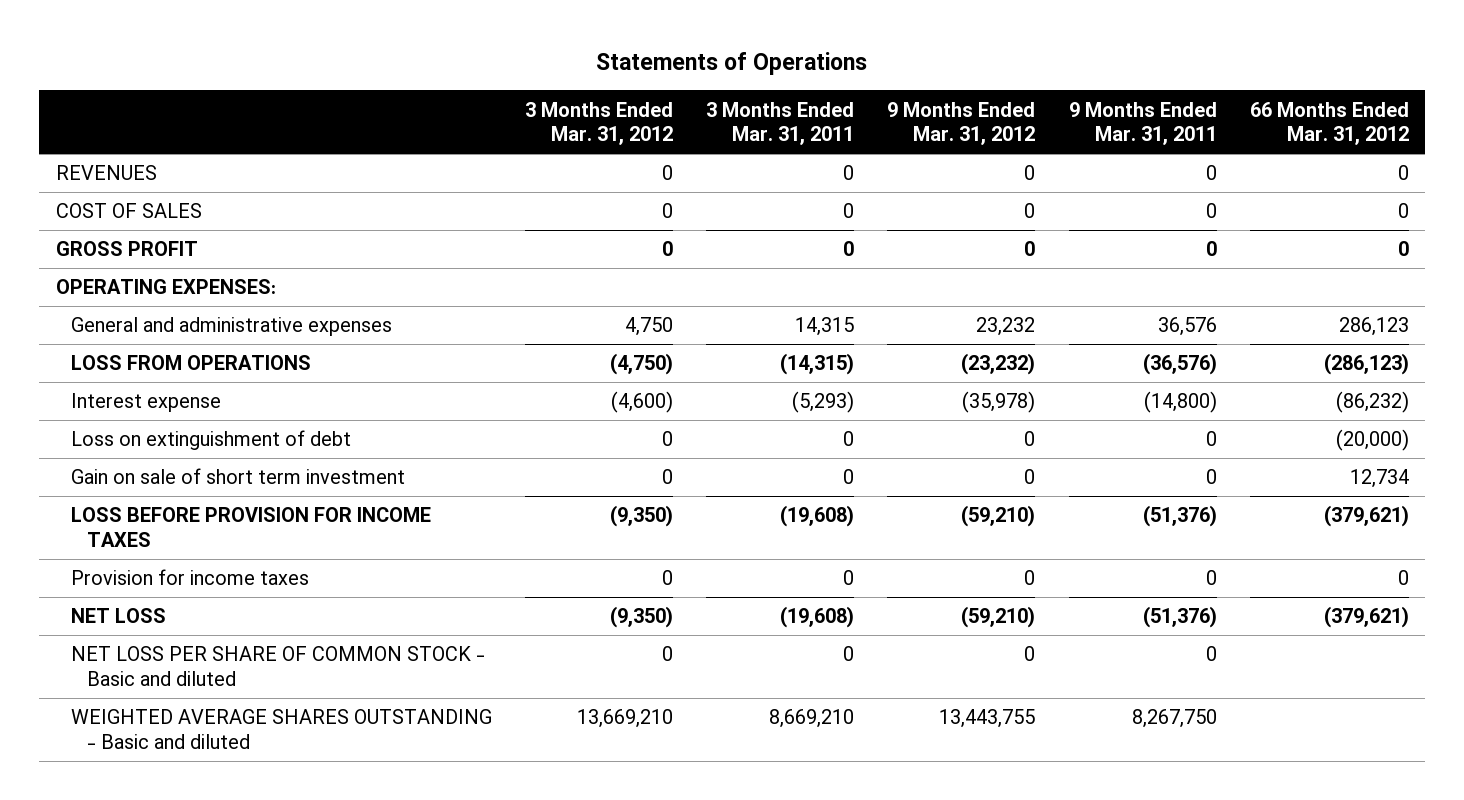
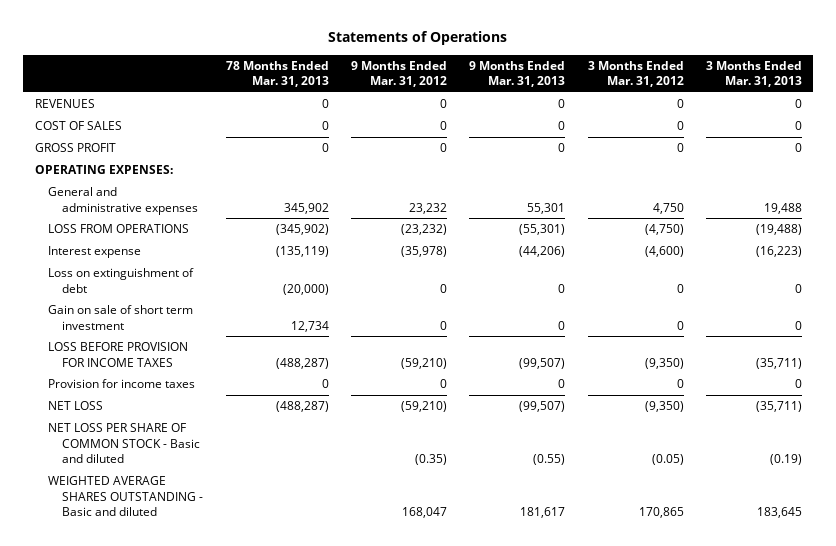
[706,101,855,146] 3 Months Ended Mar. 31, 2011 -> none
[1068,101,1217,146] 9 Months Ended Mar. 31, 2011 -> none
[1249,101,1409,146] 66 Months Ended Mar. 31, 2012 -> none
none -> [225,60,329,88] 78 Months Ended Mar. 31, 2013
none -> [469,60,566,88] 9 Months Ended Mar. 31, 2013
none -> [705,60,802,88] 3 Months Ended Mar. 31, 2013
[662,646,674,662] 0 -> [651,454,684,466] (0.05)
[1024,646,1036,662] 0 -> [414,454,447,466] (0.35)
[577,709,674,729] 13,669,210 -> [638,507,684,519] 170,865
[939,709,1036,729] 13,443,755 -> [401,507,447,519] 168,047

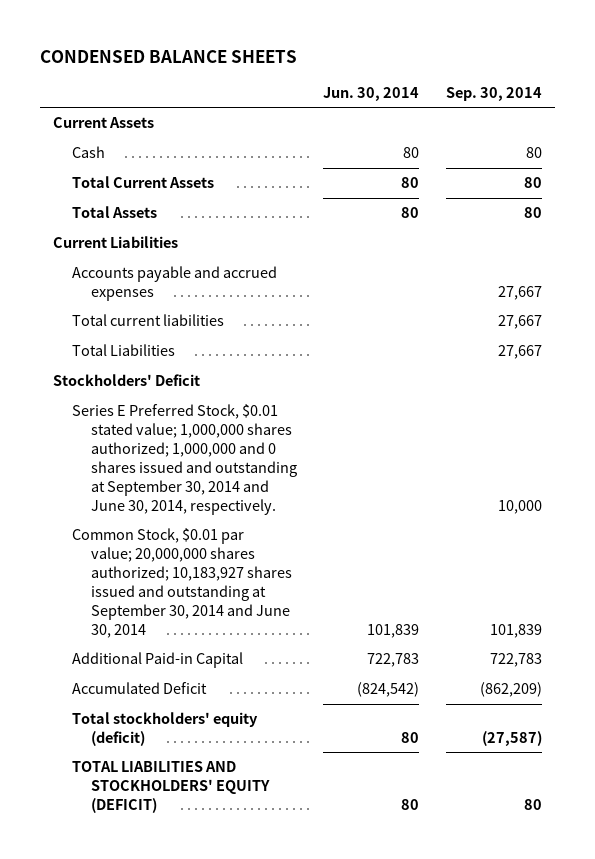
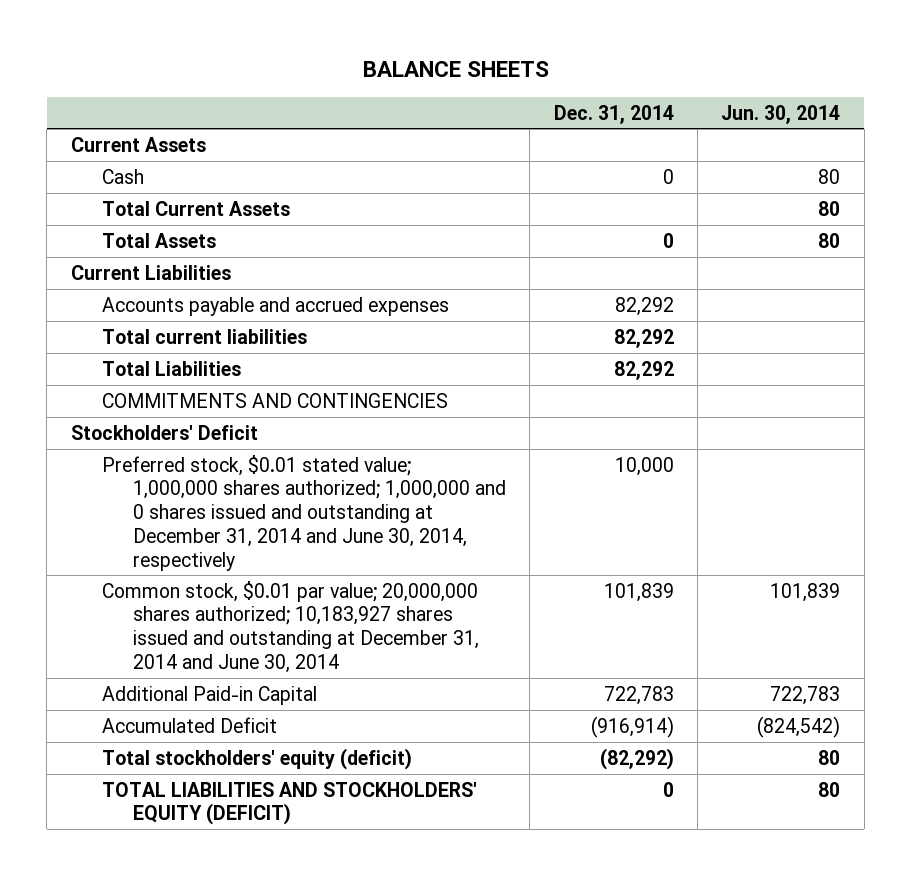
[40,49,298,63] CONDENSED BALANCE SHEETS -> [362,61,549,78] BALANCE SHEETS
[445,86,542,101] Sep. 30, 2014 -> none
none -> [553,104,674,124] Dec. 31, 2014
none -> [101,392,448,408] COMMITMENTS AND CONTINGENCIES
[72,404,297,515] Series E Preferred Stock, $0.01 stated value; 1,000,000 shares authorized; 1,000,000 and 0 shares issued and outstanding at September 30, 2014 and June 30, 2014, respectively. -> [101,454,506,571] Preferred stock, $0.01 stated value; 1,000,000 shares authorized; 1,000,000 and 0 shares issued and outstanding at December 31, 2014 and June 30, 2014, respectively
[72,528,292,638] Common Stock, $0.01 par value; 20,000,000 shares authorized; 10,183,927 shares issued and outstanding at September 30, 2014 and June 30, 2014 -> [101,580,479,673] Common stock, $0.01 par value; 20,000,000 shares authorized; 10,183,927 shares issued and outstanding at December 31, 2014 and June 30, 2014

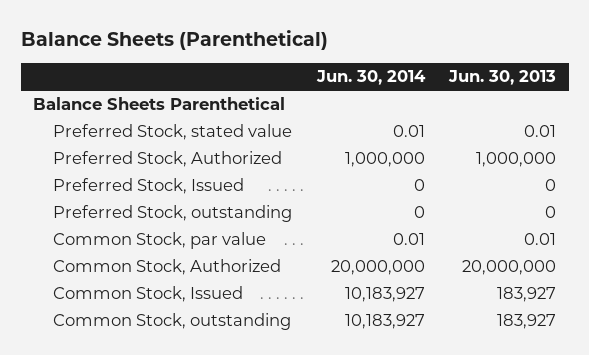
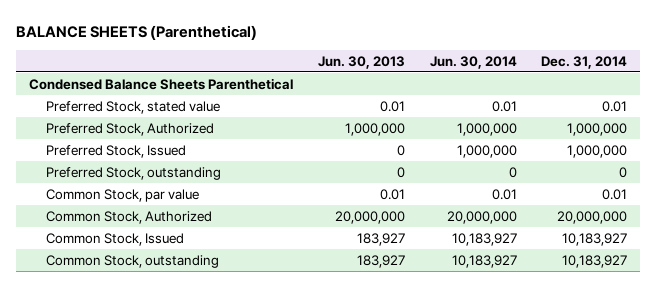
[20,30,328,51] Balance Sheets (Parenthetical) -> [16,24,258,40] BALANCE SHEETS (Parenthetical)
none -> [541,55,628,69] Dec. 31, 2014
[33,97,286,111] Balance Sheets Parenthetical -> [28,77,293,90] Condensed Balance Sheets Parenthetical
[413,179,425,192] 0 -> [456,144,517,158] 1,000,000

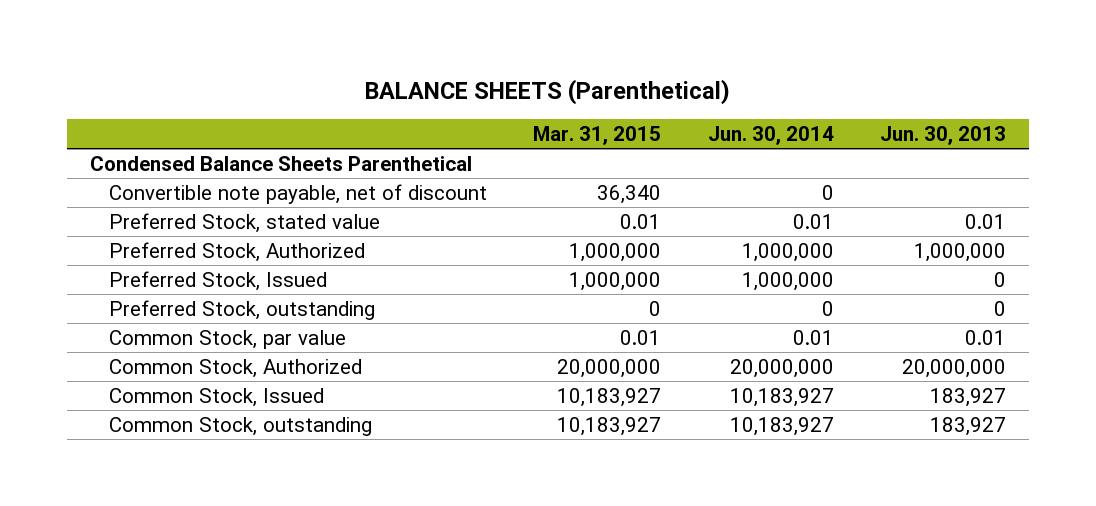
[541,55,628,69] Dec. 31, 2014 -> none
none -> [533,126,662,146] Mar. 31, 2015
none -> [109,183,488,204] Convertible note payable, net of discount

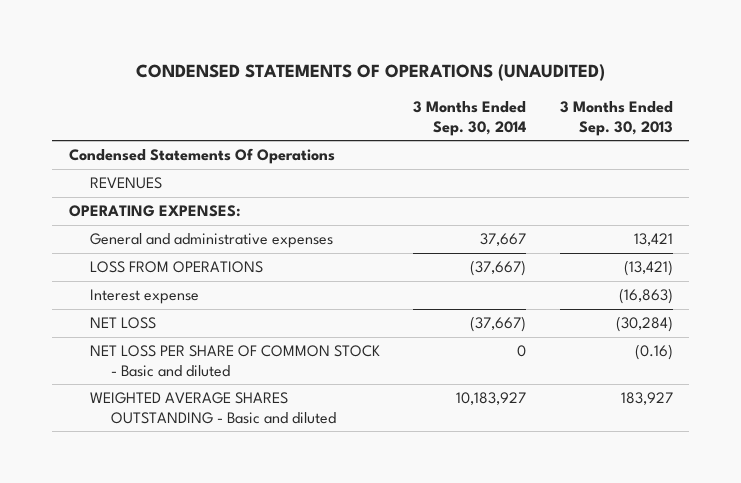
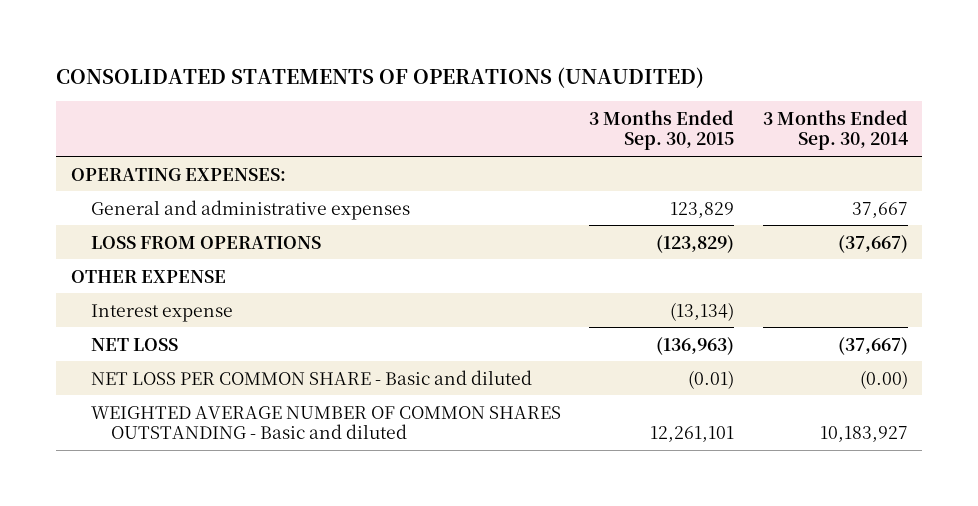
[135,63,605,81] CONDENSED STATEMENTS OF OPERATIONS (UNAUDITED) -> [56,66,705,88] CONSOLIDATED STATEMENTS OF OPERATIONS (UNAUDITED)
[559,101,673,136] 3 Months Ended Sep. 30, 2013 -> none
none -> [589,109,735,151] 3 Months Ended Sep. 30, 2015
[68,148,335,165] Condensed Statements Of Operations -> none
[89,177,162,190] REVENUES -> none
none -> [70,269,226,283] OTHER EXPENSE
[89,345,380,377] NET LOSS PER SHARE OF COMMON STOCK - Basic and diluted -> [90,369,532,385] NET LOSS PER COMMON SHARE - Basic and diluted
[517,345,527,358] 0 -> [859,369,908,389] (0.00)
[89,392,336,424] WEIGHTED AVERAGE SHARES OUTSTANDING - Basic and diluted -> [90,405,561,440] WEIGHTED AVERAGE NUMBER OF COMMON SHARES OUTSTANDING - Basic and diluted

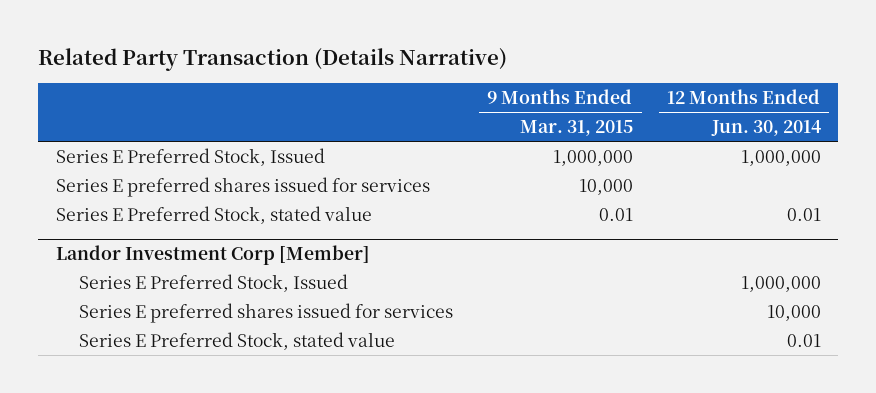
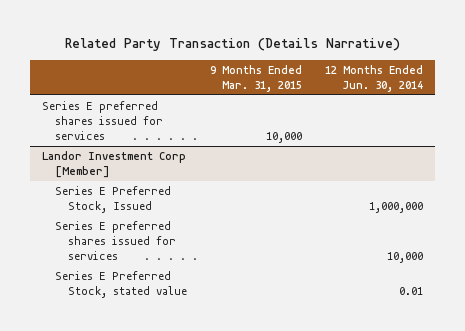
[55,148,325,167] Series E Preferred Stock, Issued -> none
[55,206,372,225] Series E Preferred Stock, stated value -> none

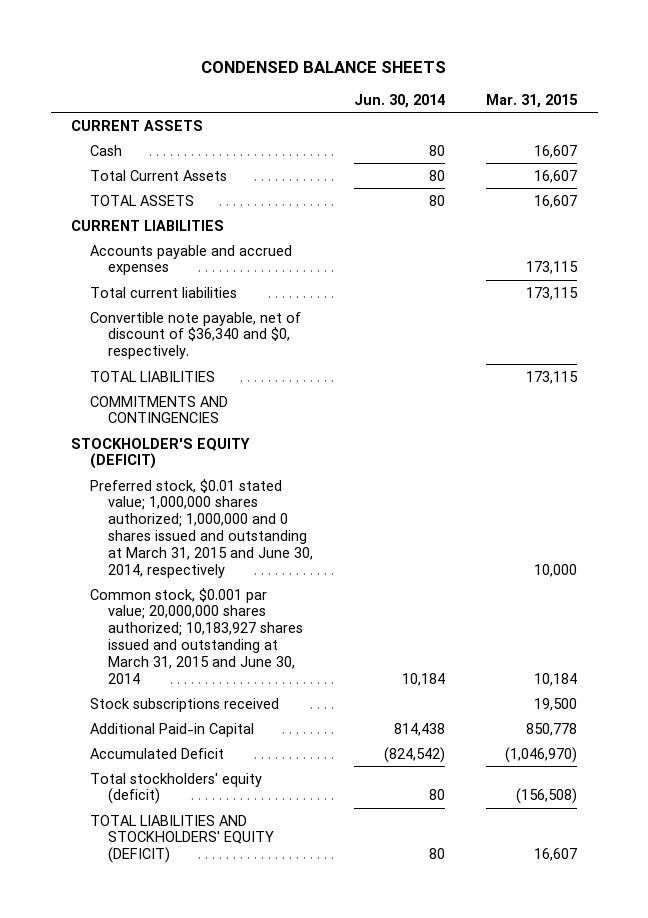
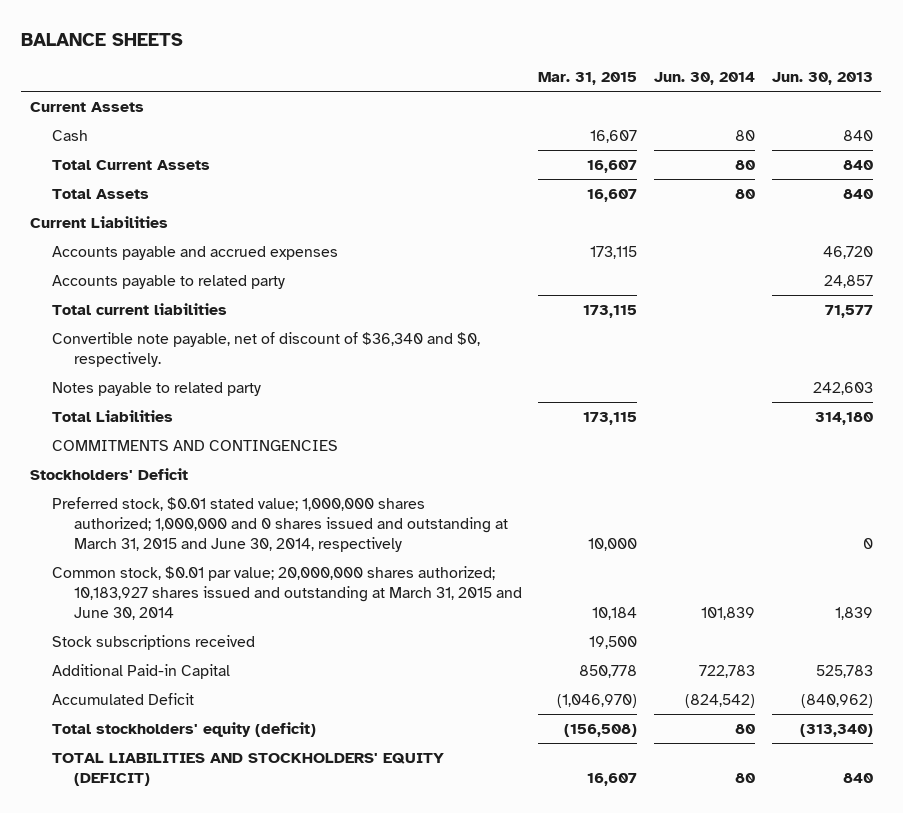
[201,60,447,73] CONDENSED BALANCE SHEETS -> [21,33,184,47] BALANCE SHEETS
none -> [771,72,873,86] Jun. 30, 2013
[71,119,204,131] CURRENT ASSETS -> [29,101,144,112] Current Assets
[89,194,194,206] TOTAL ASSETS -> [51,188,149,199] Total Assets
[71,219,225,231] CURRENT LIABILITIES -> [29,215,168,228] Current Liabilities
none -> [51,274,285,289] Accounts payable to related party
none -> [51,381,261,396] Notes payable to related party
[89,370,215,382] TOTAL LIABILITIES -> [51,409,173,422] Total Liabilities
[71,437,251,470] STOCKHOLDER'S EQUITY (DEFICIT) -> [29,467,188,480] Stockholders' Deficit
[89,587,303,684] Common stock, $0.001 par value; 20,000,000 shares authorized; 10,183,927 shares issued and outstanding at March 31, 2015 and June 30, 2014 -> [51,565,522,621] Common stock, $0.01 par value; 20,000,000 shares authorized; 10,183,927 shares issued and outstanding at March 31, 2015 and June 30, 2014
[402,672,446,686] 10,184 -> [701,607,756,621] 101,839
[394,722,446,736] 814,438 -> [699,664,756,678] 722,783

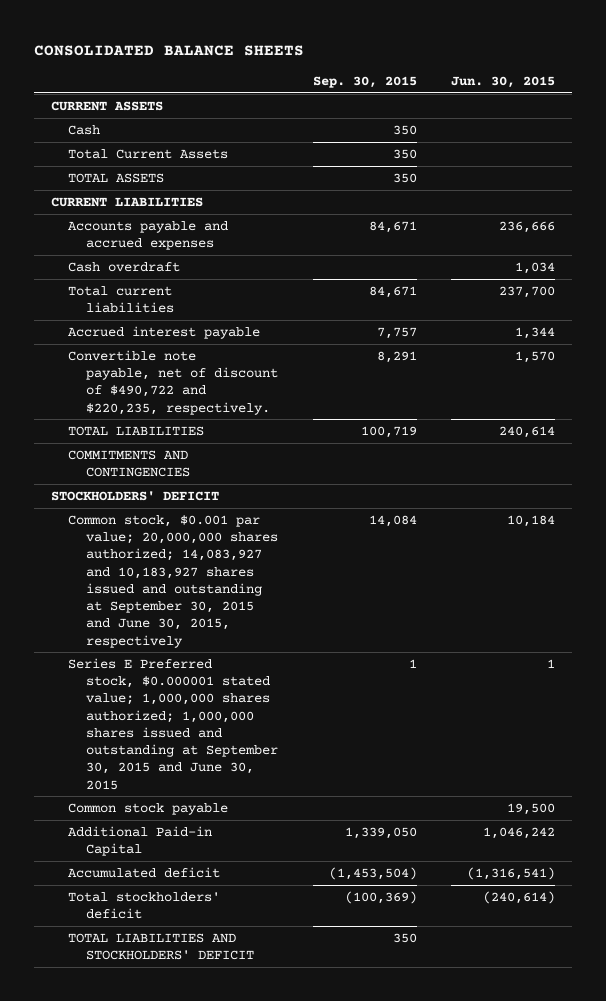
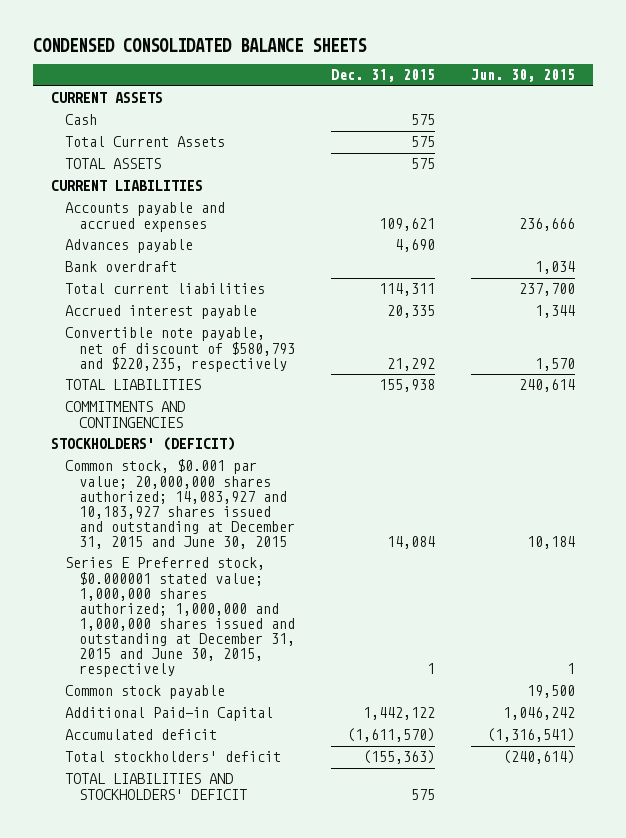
[33,45,304,57] CONSOLIDATED BALANCE SHEETS -> [32,37,367,52] CONDENSED CONSOLIDATED BALANCE SHEETS
[312,76,417,89] Sep. 30, 2015 -> none
none -> [330,69,435,83] Dec. 31, 2015
none -> [64,239,193,254] Advances payable
[68,261,181,272] Cash overdraft -> [64,261,177,273] Bank overdraft
[68,349,278,415] Convertible note payable, net of discount of $490,722 and $220,235, respectively. -> [64,327,295,372] Convertible note payable, net of discount of $580,793 and $220,235, respectively
[50,490,219,501] STOCKHOLDERS' DEFICIT -> [50,437,235,452] STOCKHOLDERS' (DEFICIT)
[68,514,278,648] Common stock, $0.001 par value; 20,000,000 shares authorized; 14,083,927 and 10,183,927 shares issued and outstanding at September 30, 2015 and June 30, 2015, respectively -> [64,459,295,550] Common stock, $0.001 par value; 20,000,000 shares authorized; 14,083,927 and 10,183,927 shares issued and outstanding at December 31, 2015 and June 30, 2015
[68,657,278,790] Series E Preferred stock, $0.000001 stated value; 1,000,000 shares authorized; 1,000,000 shares issued and outstanding at September 30, 2015 and June 30, 2015 -> [64,557,295,678] Series E Preferred stock, $0.000001 stated value; 1,000,000 shares authorized; 1,000,000 and 1,000,000 shares issued and outstanding at December 31, 2015 and June 30, 2015, respectively

